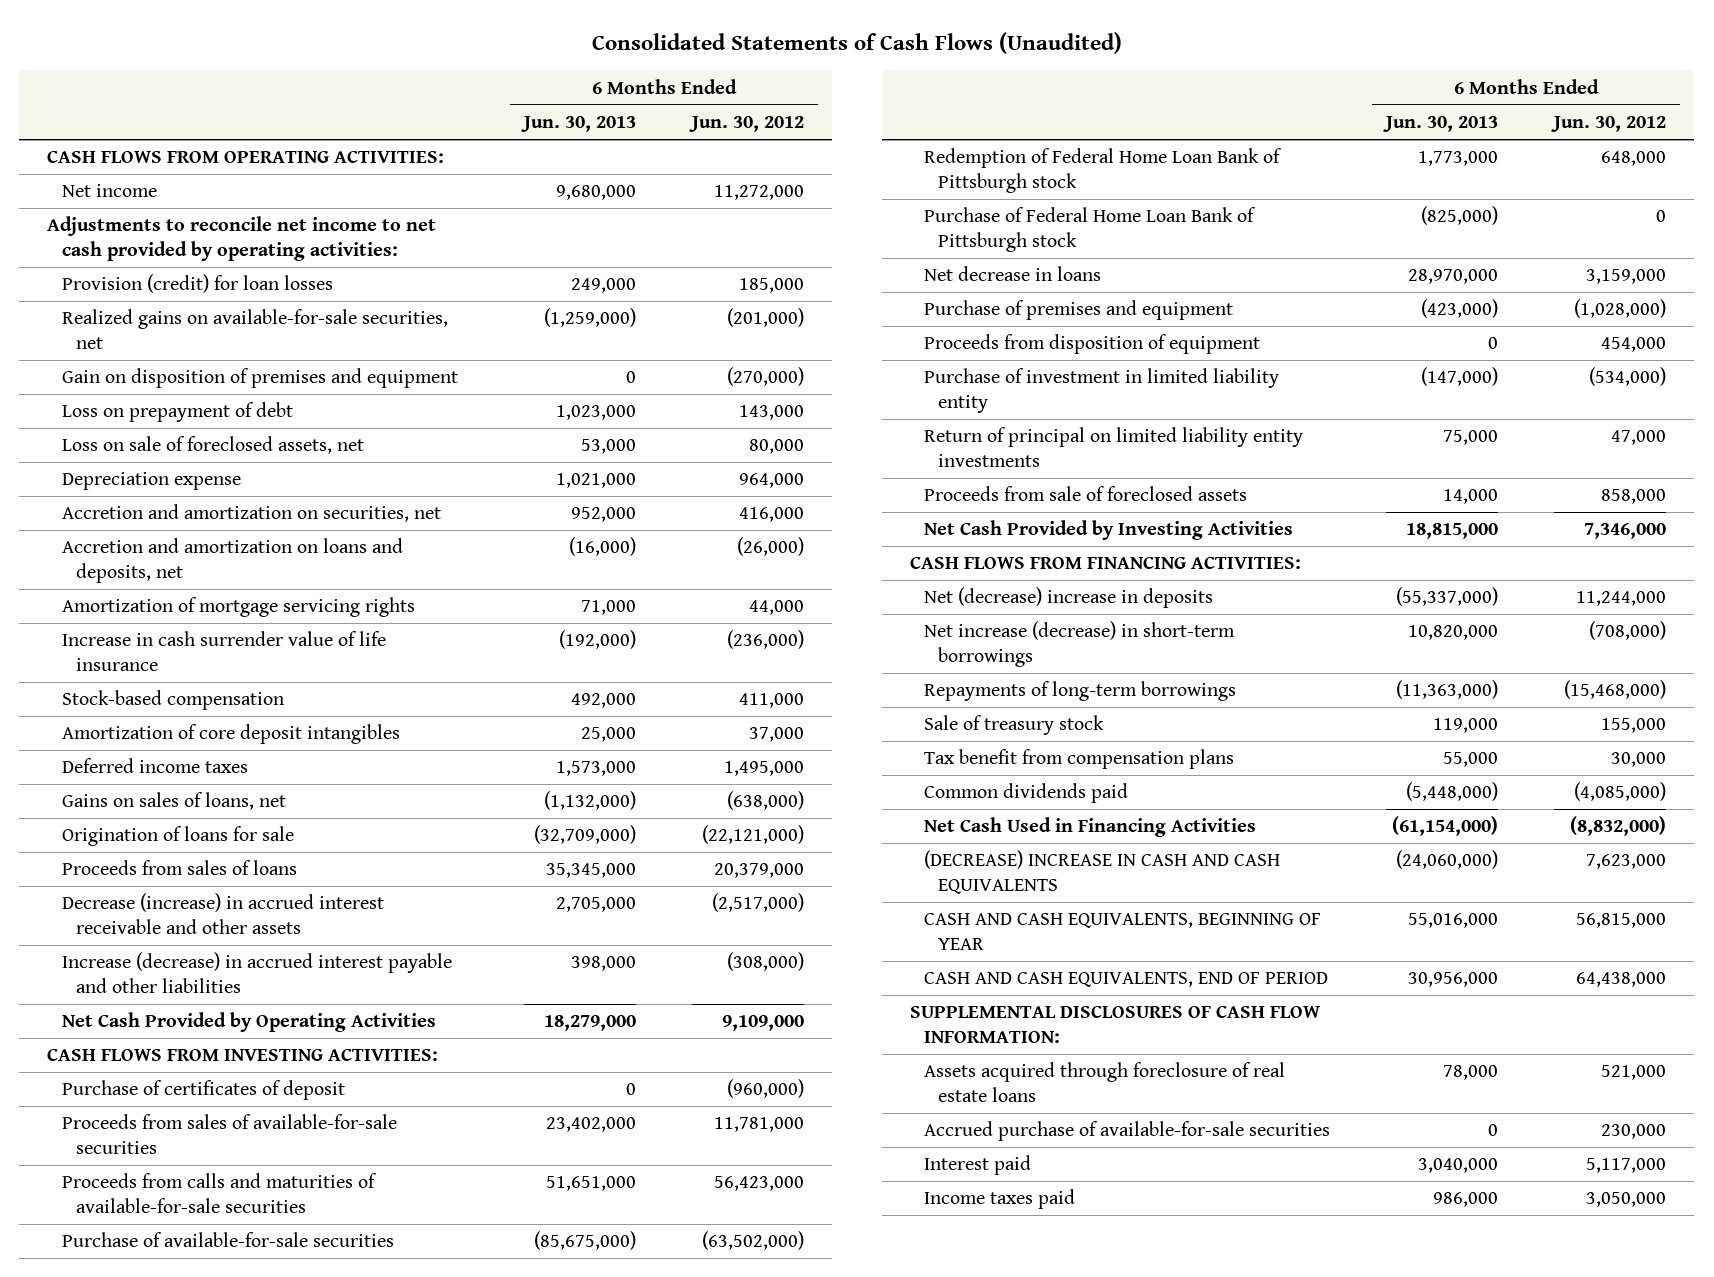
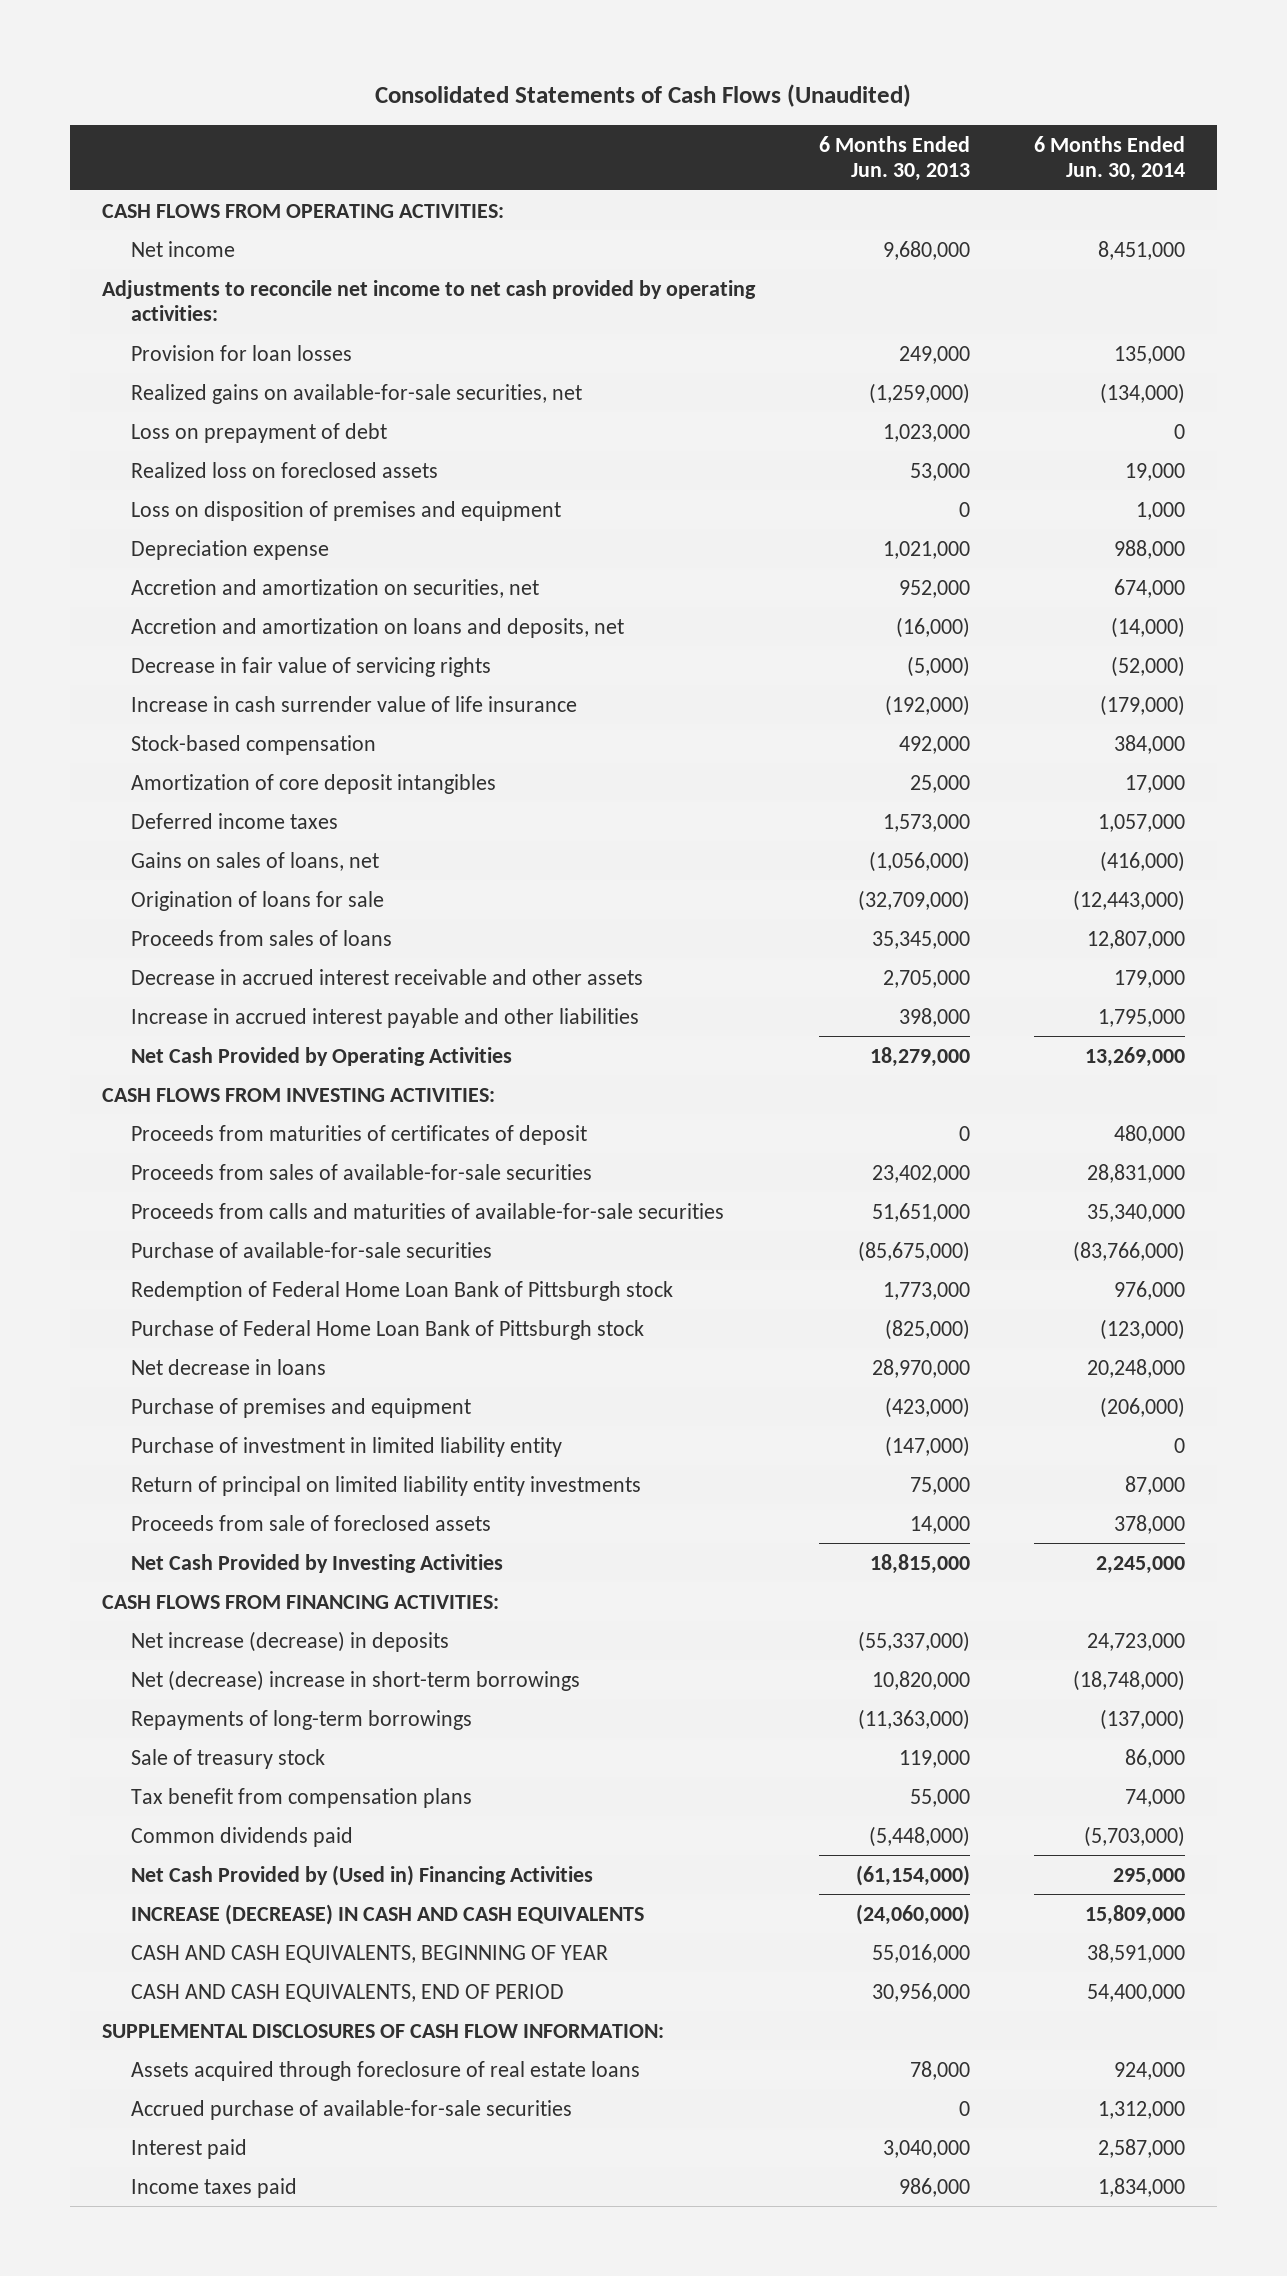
[688,116,804,133] Jun. 30, 2012 -> none
none -> [1033,135,1185,182] 6 Months Ended Jun. 30, 2014
[61,274,333,294] Provision (credit) for loan losses -> [131,344,353,361] Provision for loan losses
[61,368,458,389] Gain on disposition of premises and equipment -> none
[61,436,364,455] Loss on sale of foreclosed assets, net -> [131,461,439,478] Realized loss on foreclosed assets
none -> [131,500,562,521] Loss on disposition of premises and equipment
[61,597,415,618] Amortization of mortgage servicing rights -> none
none -> [131,656,492,677] Decrease in fair value of servicing rights
[543,791,636,811] (1,132,000) -> [868,850,970,872] (1,056,000)
[61,893,384,935] Decrease (increase) in accrued interest receivable and other assets -> [131,968,644,985] Decrease in accrued interest receivable and other assets
[61,952,452,994] Increase (decrease) in accrued interest payable and other liabilities -> [131,1007,640,1028] Increase in accrued interest payable and other liabilities
[61,1080,345,1101] Purchase of certificates of deposit -> none
none -> [131,1124,588,1145] Proceeds from maturities of certificates of deposit
[923,334,1260,355] Proceeds from disposition of equipment -> none
[923,587,1213,609] Net (decrease) increase in deposits -> [131,1630,450,1652] Net increase (decrease) in deposits
[923,621,1235,668] Net increase (decrease) in short-term borrowings -> [131,1669,581,1691] Net (decrease) increase in short-term borrowings
[923,817,1256,838] Net Cash Used in Financing Activities -> [131,1864,594,1886] Net Cash Provided by (Used in) Financing Activities
[923,850,1280,895] (DECREASE) INCREASE IN CASH AND CASH EQUIVALENTS -> [131,1903,645,1925] INCREASE (DECREASE) IN CASH AND CASH EQUIVALENTS

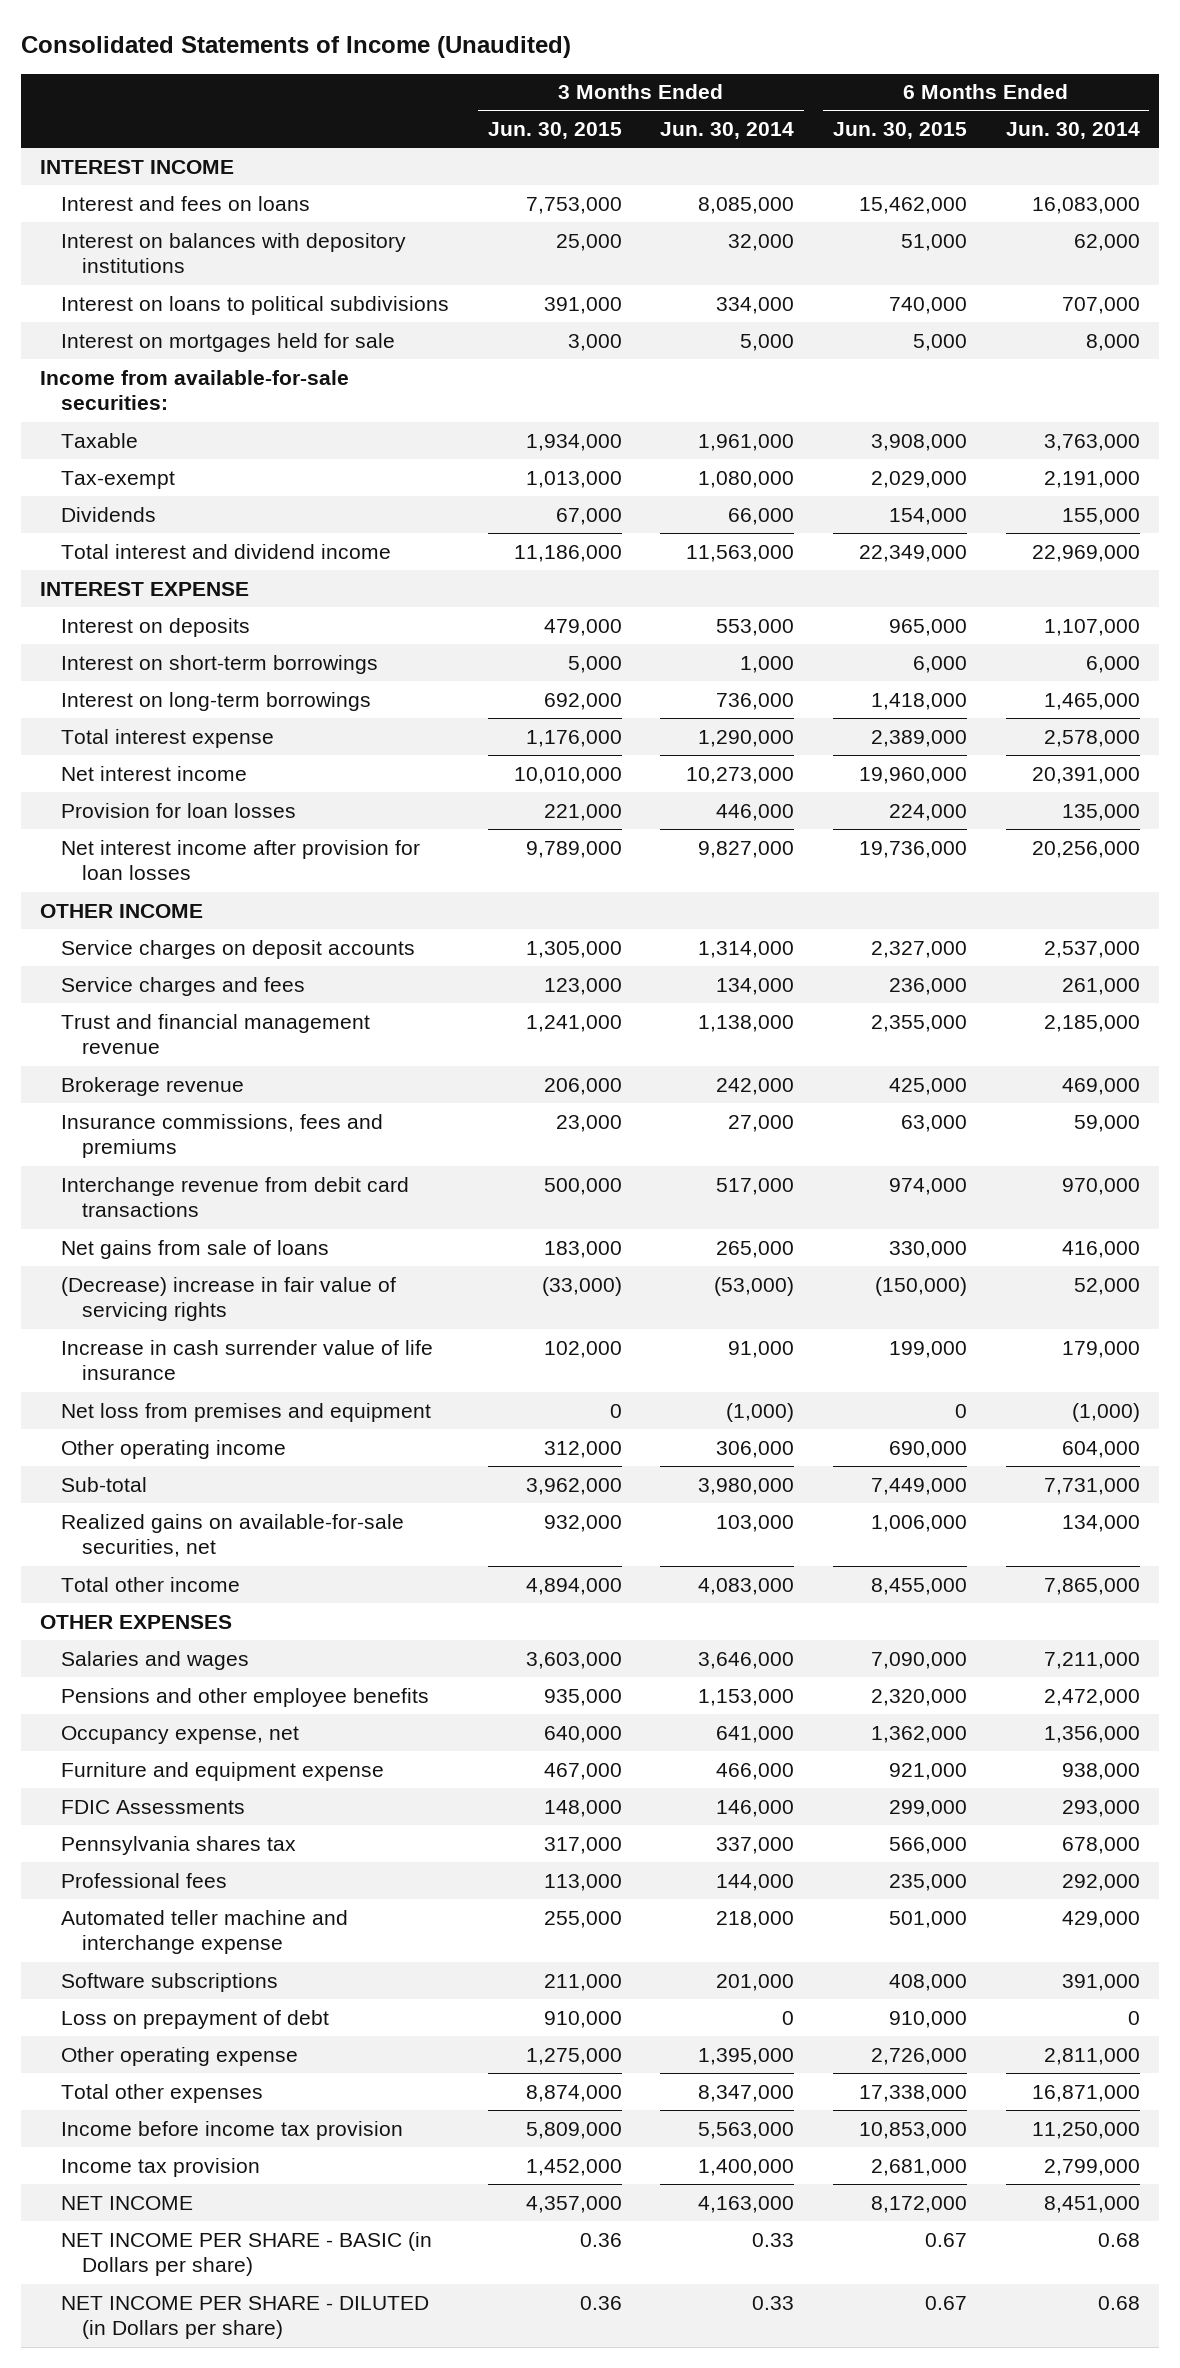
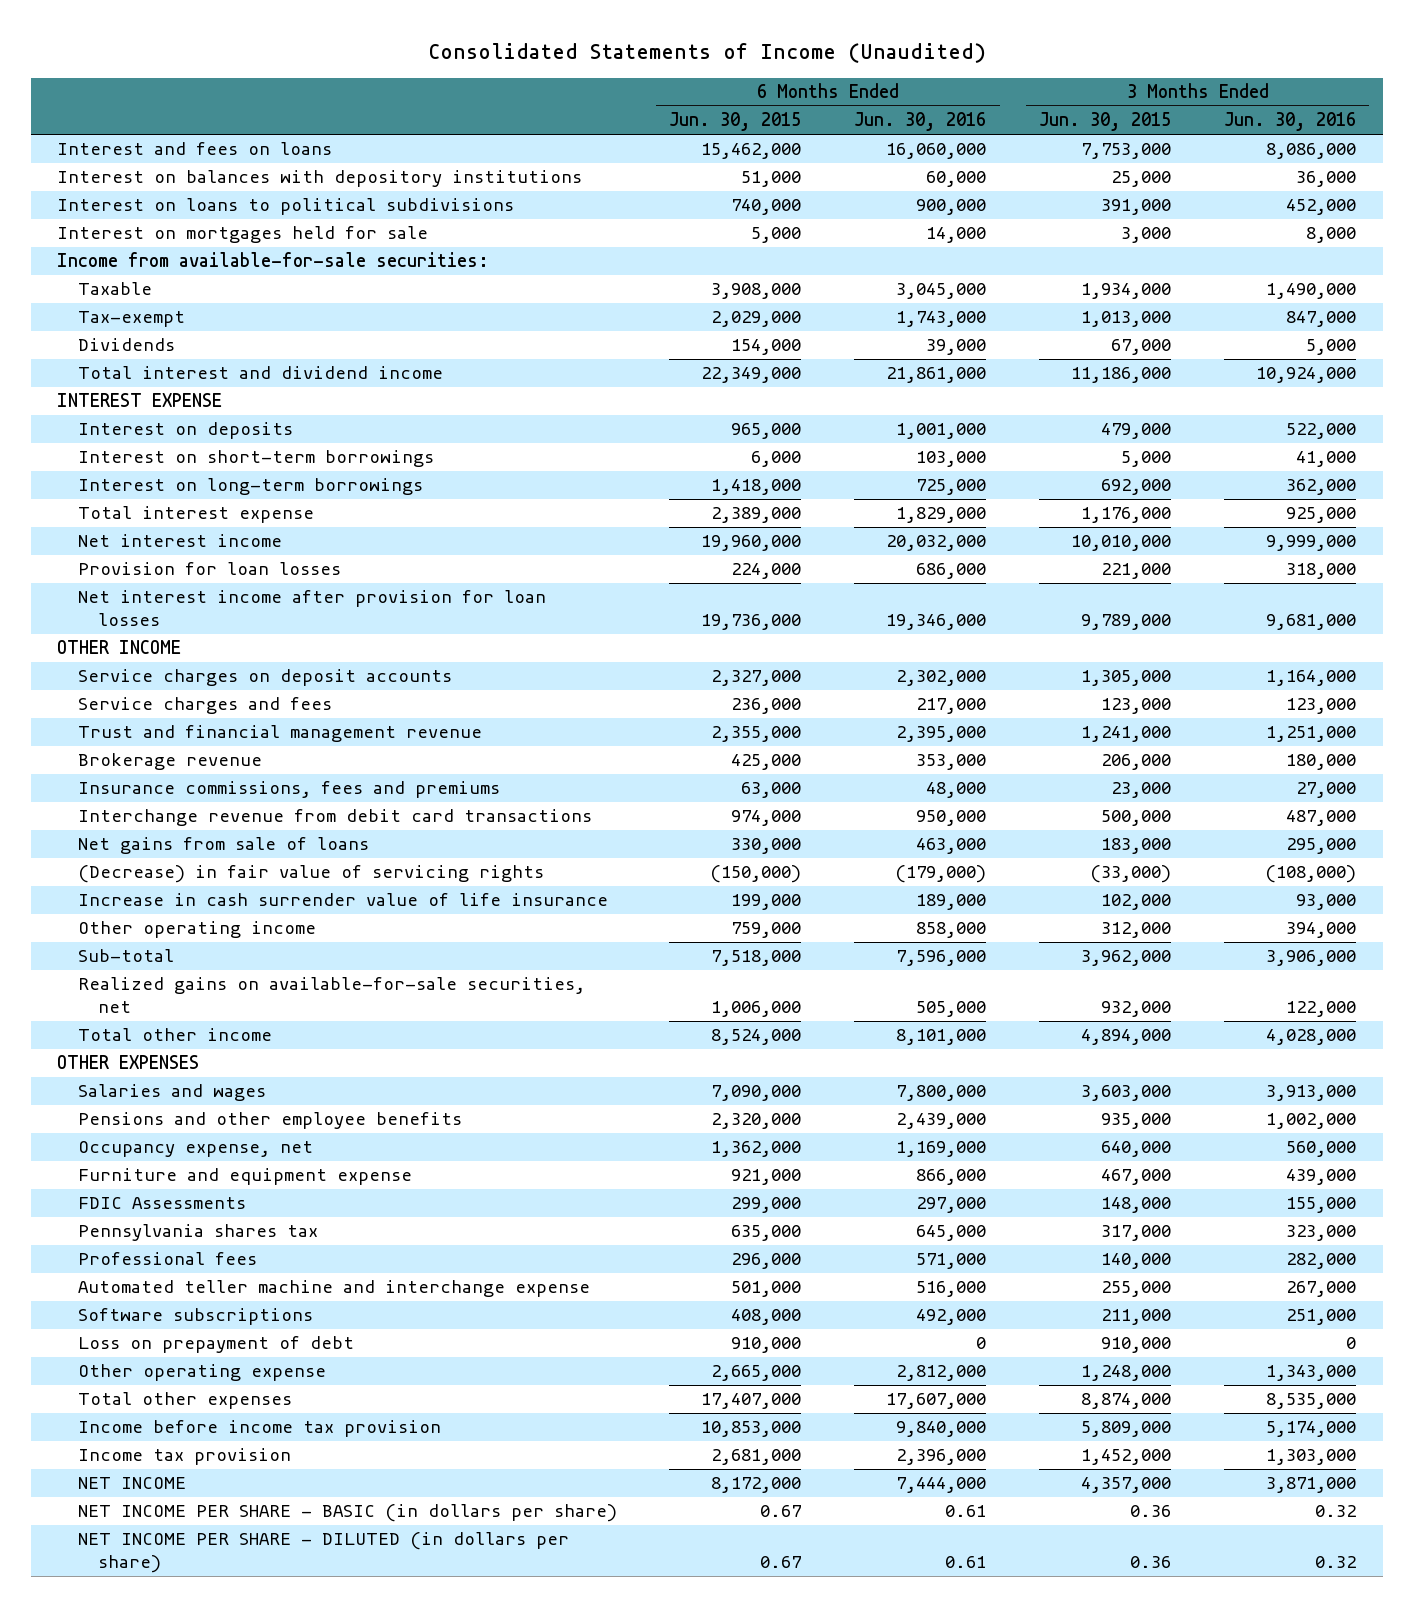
[660,122,795,140] Jun. 30, 2014 -> none
[1005,122,1140,140] Jun. 30, 2014 -> none
none -> [854,112,987,132] Jun. 30, 2016
none -> [1224,112,1357,132] Jun. 30, 2016
[40,159,235,174] INTEREST INCOME -> none
[61,1276,397,1322] (Decrease) increase in fair value of servicing rights -> [77,865,544,884] (Decrease) in fair value of servicing rights
[61,1402,432,1422] Net loss from premises and equipment -> none
[889,1440,968,1458] 690,000 -> [731,922,802,939] 759,000
[871,1477,968,1495] 7,449,000 -> [711,950,802,967] 7,518,000
[871,1577,968,1595] 8,455,000 -> [711,1029,802,1046] 8,524,000
[889,1836,968,1854] 566,000 -> [731,1225,802,1242] 635,000
[543,1873,622,1891] 113,000 -> [1101,1253,1172,1270] 140,000
[889,1873,968,1891] 235,000 -> [731,1253,802,1270] 296,000
[525,2047,622,2065] 1,275,000 -> [1081,1365,1172,1382] 1,248,000
[871,2047,968,2065] 2,726,000 -> [711,1365,802,1382] 2,665,000
[859,2084,968,2102] 17,338,000 -> [701,1393,802,1410] 17,407,000
[61,2231,433,2277] NET INCOME PER SHARE - BASIC (in Dollars per share) -> [77,1504,617,1523] NET INCOME PER SHARE - BASIC (in dollars per share)
[61,2295,430,2340] NET INCOME PER SHARE - DILUTED (in Dollars per share) -> [77,1532,569,1574] NET INCOME PER SHARE - DILUTED (in dollars per share)

